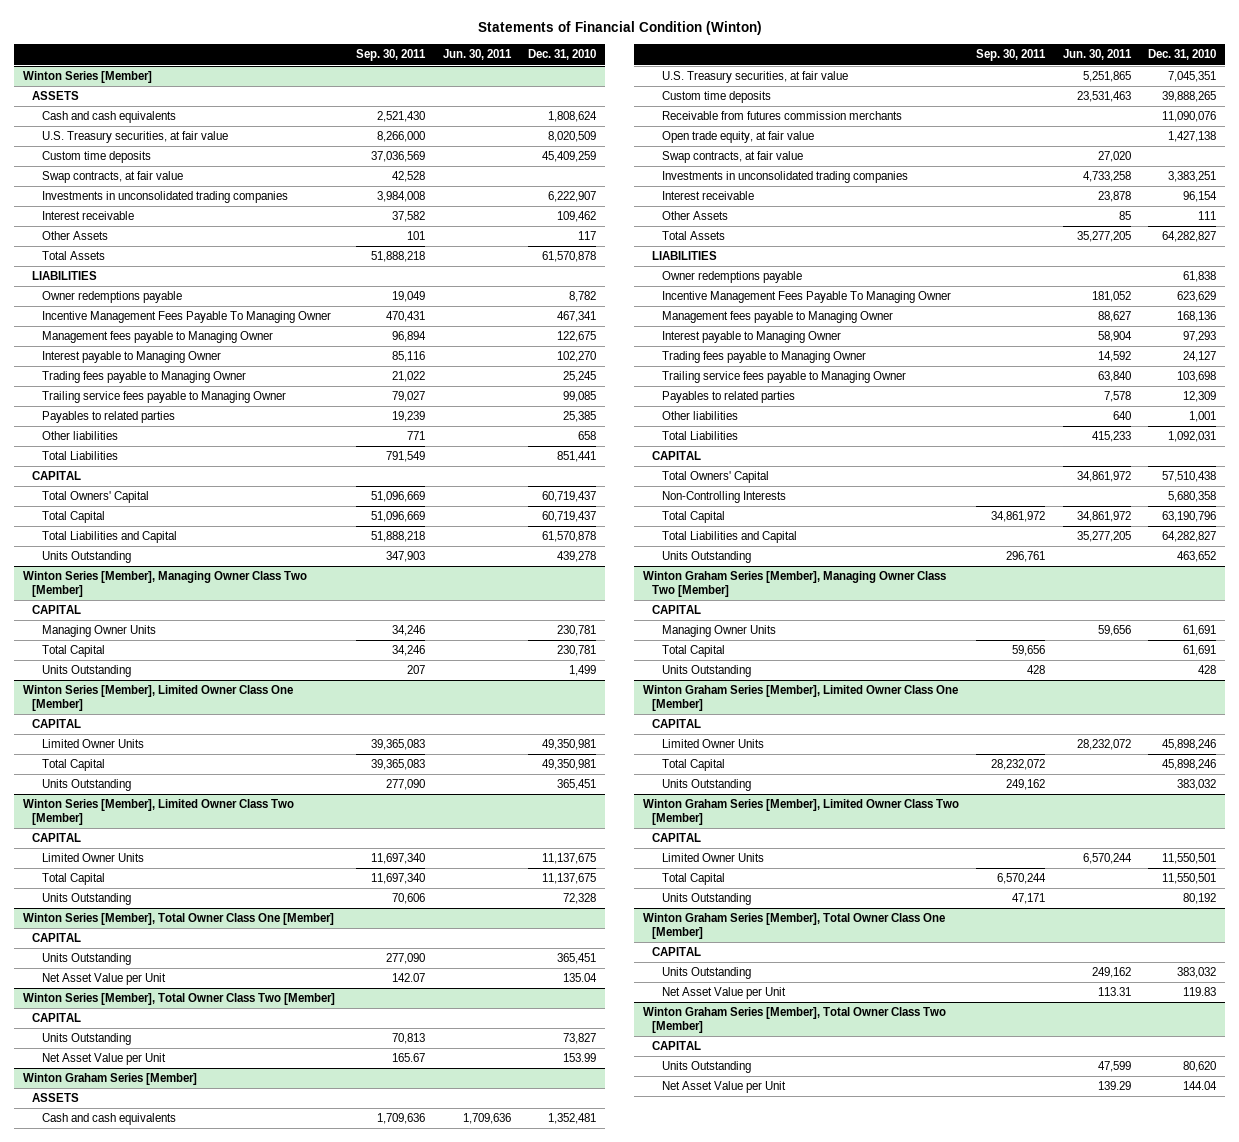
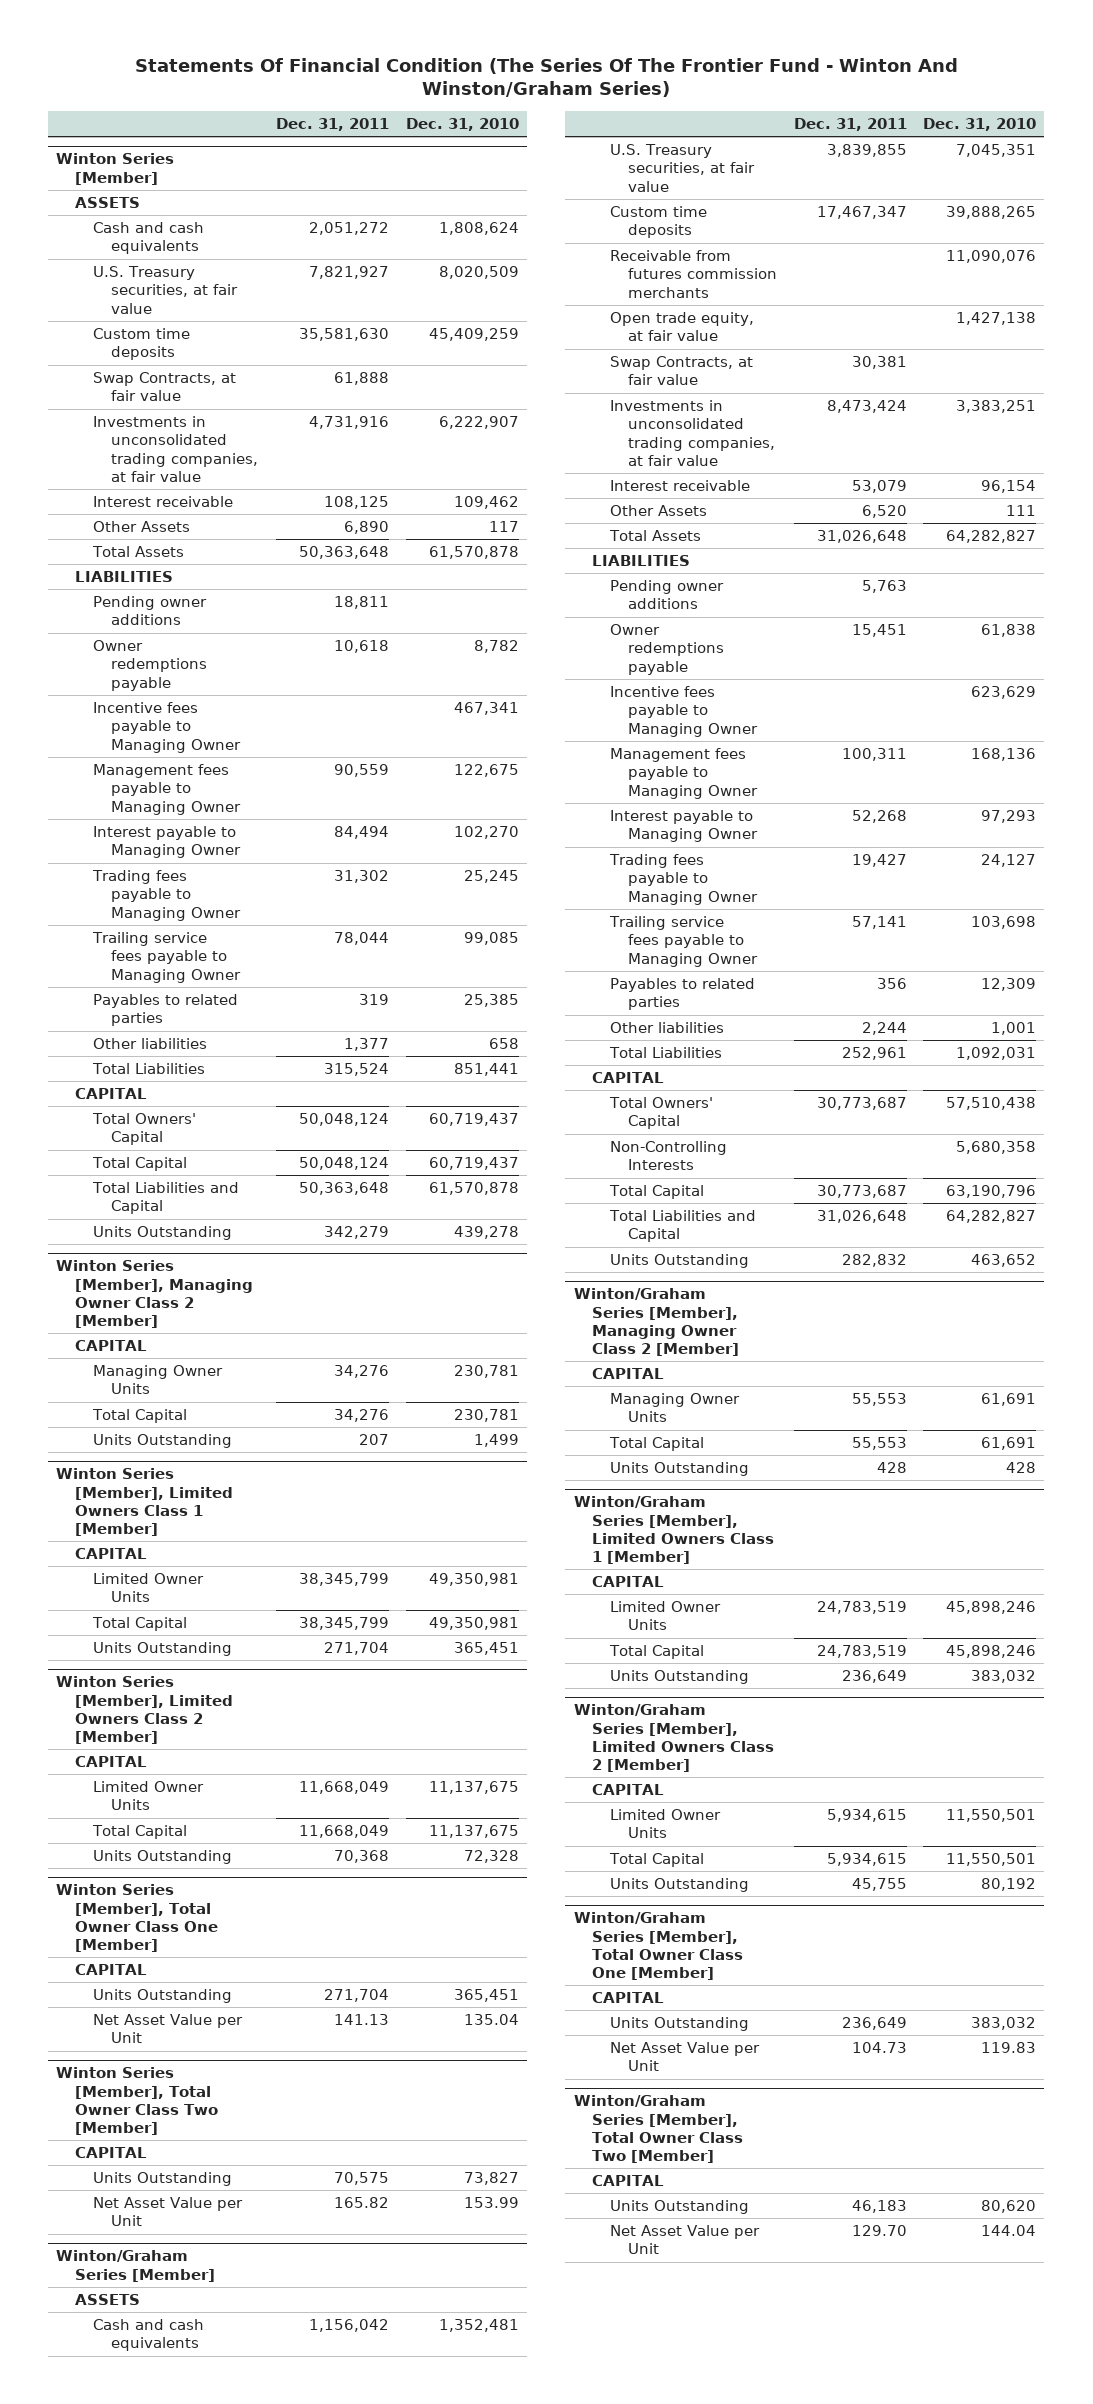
[477,21,762,36] Statements of Financial Condition (Winton) -> [135,57,959,98] Statements Of Financial Condition (The Series Of The Frontier Fund - Winton And Winston/Graham Series)
[356,49,427,62] Sep. 30, 2011 -> none
[442,49,512,61] Jun. 30, 2011 -> none
none -> [276,118,390,132] Dec. 31, 2011
[41,171,183,184] Swap contracts, at fair value -> [92,372,236,402] Swap Contracts, at fair value
[41,191,288,204] Investments in unconsolidated trading companies -> [92,416,258,482] Investments in unconsolidated trading companies, at fair value
none -> [92,596,207,626] Pending owner additions
[41,311,331,324] Incentive Management Fees Payable To Managing Owner -> [92,702,241,753] Incentive fees payable to Managing Owner
[22,571,307,597] Winton Series [Member], Managing Owner Class Two [Member] -> [56,1260,253,1328] Winton Series [Member], Managing Owner Class 2 [Member]
[22,685,293,711] Winton Series [Member], Limited Owner Class One [Member] -> [56,1468,233,1536] Winton Series [Member], Limited Owners Class 1 [Member]
[22,799,294,825] Winton Series [Member], Limited Owner Class Two [Member] -> [56,1676,233,1744] Winton Series [Member], Limited Owners Class 2 [Member]
[22,1073,197,1086] Winton Graham Series [Member] -> [56,2250,215,2282] Winton/Graham Series [Member]
[661,151,803,164] Swap contracts, at fair value -> [609,356,753,386] Swap Contracts, at fair value
[661,171,908,184] Investments in unconsolidated trading companies -> [609,400,775,466] Investments in unconsolidated trading companies, at fair value
none -> [609,580,724,610] Pending owner additions
[661,291,951,304] Incentive Management Fees Payable To Managing Owner -> [609,686,758,737] Incentive fees payable to Managing Owner
[642,571,946,597] Winton Graham Series [Member], Managing Owner Class Two [Member] -> [573,1288,739,1356] Winton/Graham Series [Member], Managing Owner Class 2 [Member]
[642,685,958,711] Winton Graham Series [Member], Limited Owner Class One [Member] -> [573,1496,774,1564] Winton/Graham Series [Member], Limited Owners Class 1 [Member]
[642,799,959,825] Winton Graham Series [Member], Limited Owner Class Two [Member] -> [573,1704,774,1772] Winton/Graham Series [Member], Limited Owners Class 2 [Member]
[642,913,945,939] Winton Graham Series [Member], Total Owner Class One [Member] -> [573,1912,743,1980] Winton/Graham Series [Member], Total Owner Class One [Member]
[642,1007,946,1033] Winton Graham Series [Member], Total Owner Class Two [Member] -> [573,2095,743,2163] Winton/Graham Series [Member], Total Owner Class Two [Member]

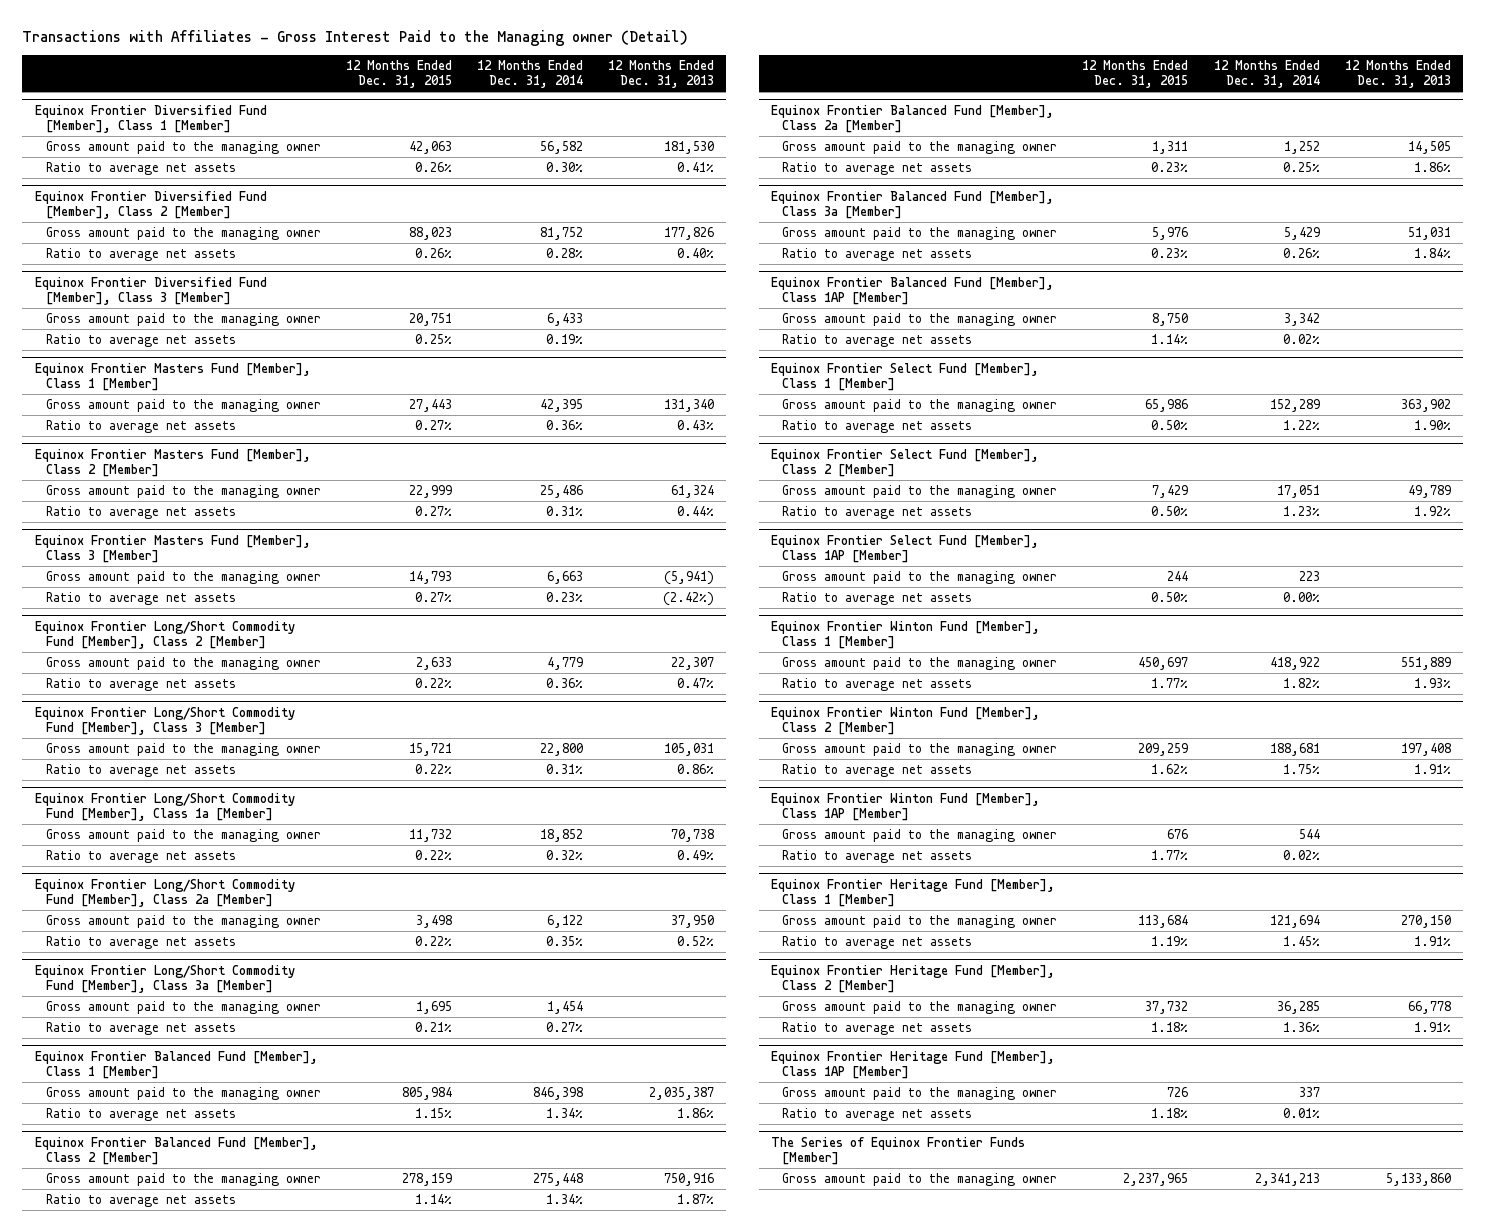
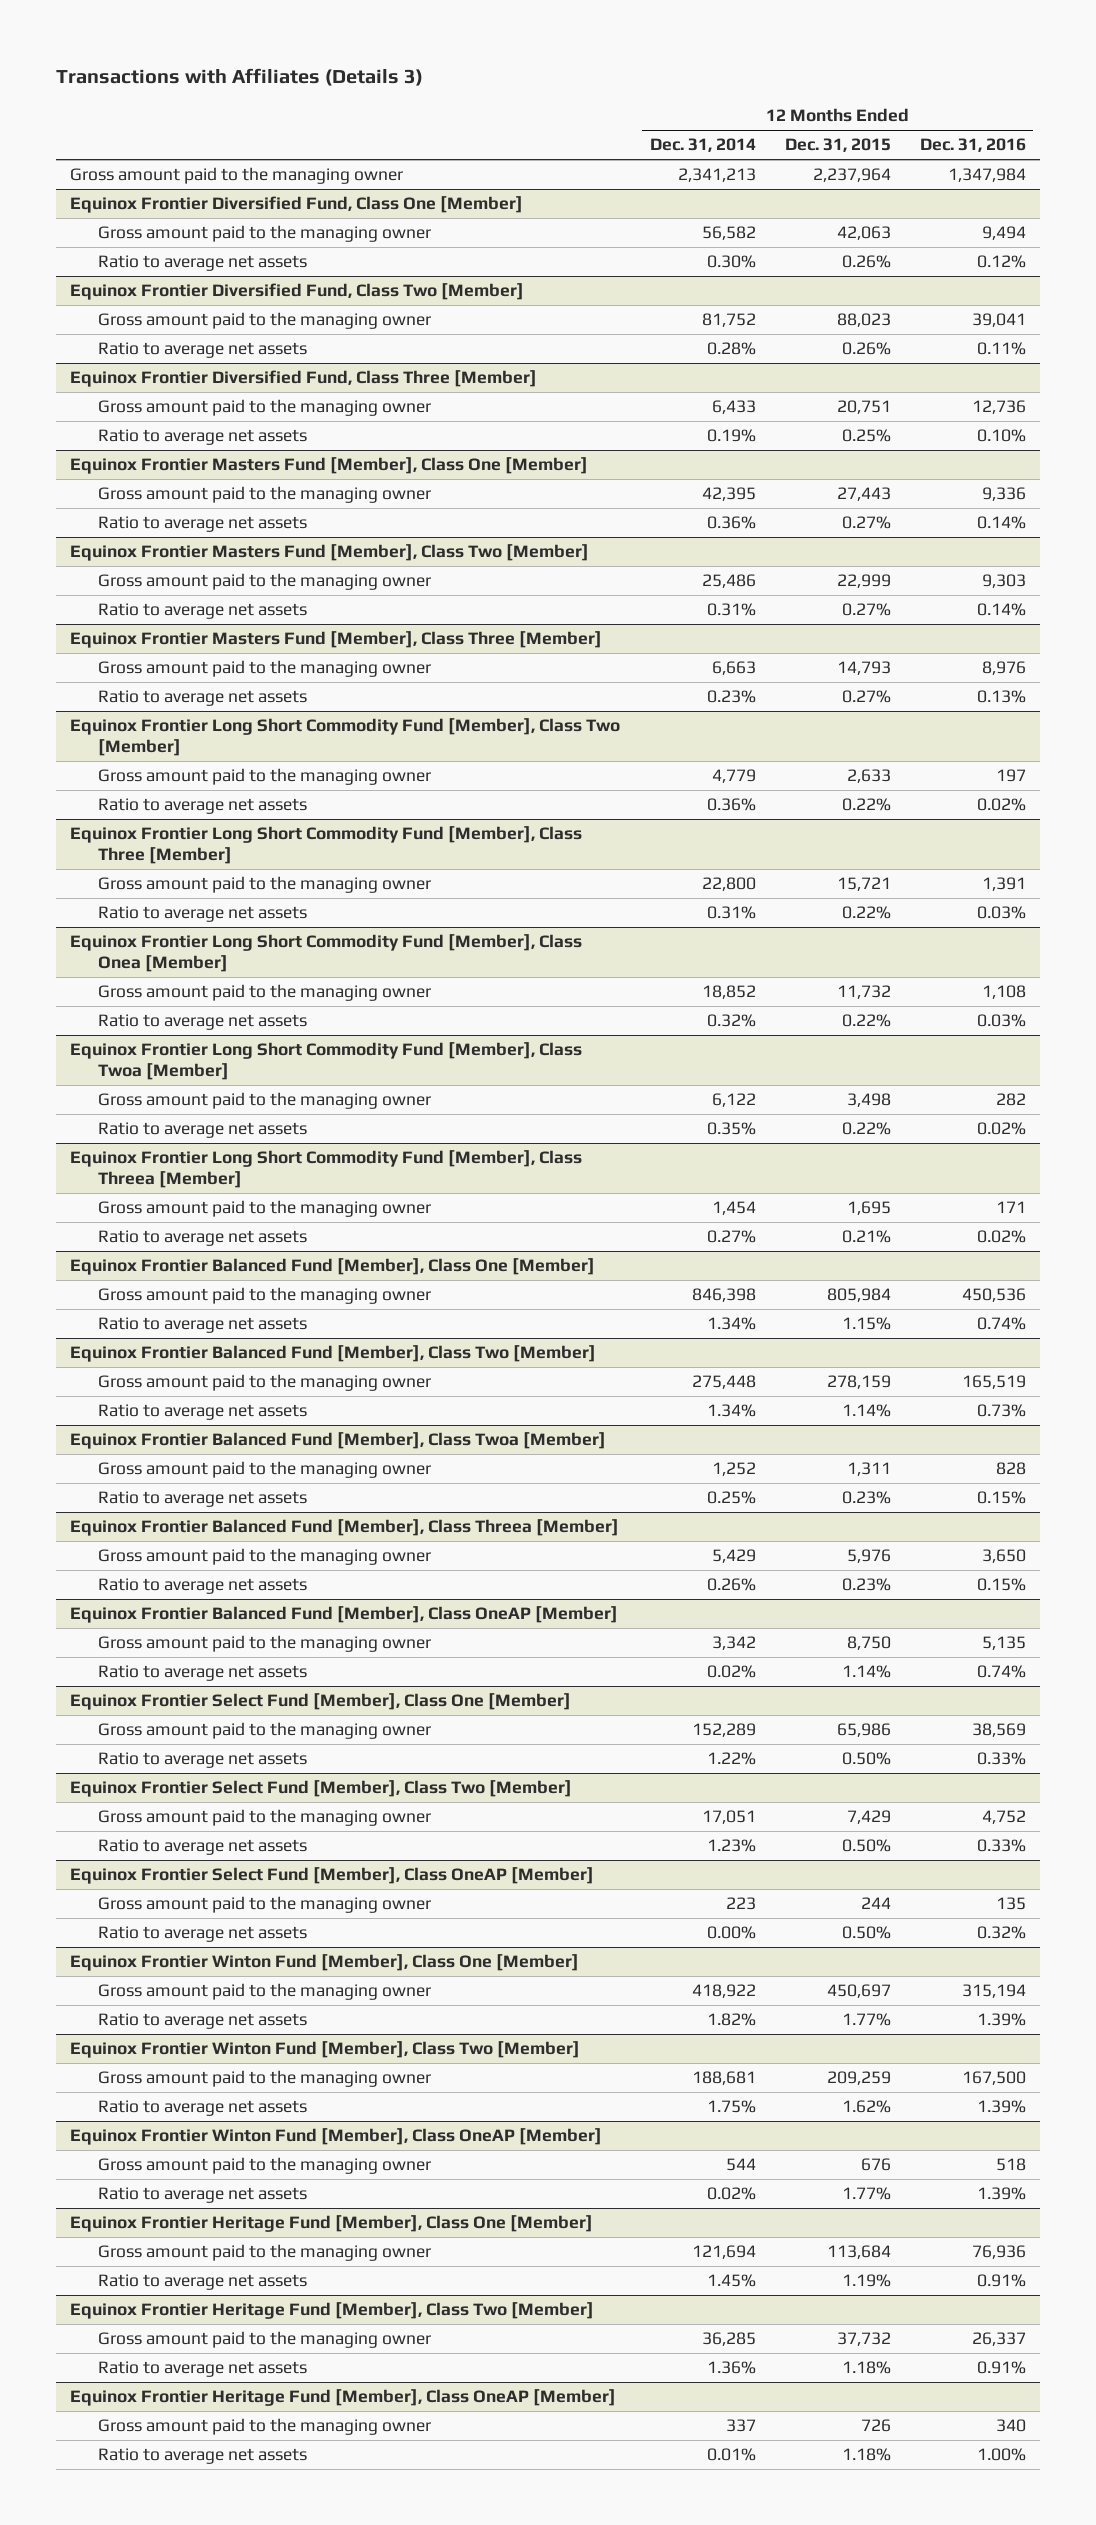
[22,30,689,47] Transactions with Affiliates - Gross Interest Paid to the Managing owner (Detail) -> [55,68,423,87] Transactions with Affiliates (Details 3)
[607,60,714,89] 12 Months Ended Dec. 31, 2013 -> none
none -> [919,138,1026,153] Dec. 31, 2016
none -> [70,167,404,185] Gross amount paid to the managing owner
[34,104,267,133] Equinox Frontier Diversified Fund [Member], Class 1 [Member] -> [70,196,524,214] Equinox Frontier Diversified Fund, Class One [Member]
[34,190,267,219] Equinox Frontier Diversified Fund [Member], Class 2 [Member] -> [70,283,525,301] Equinox Frontier Diversified Fund, Class Two [Member]
[34,276,267,305] Equinox Frontier Diversified Fund [Member], Class 3 [Member] -> [70,370,538,388] Equinox Frontier Diversified Fund, Class Three [Member]
[34,362,311,391] Equinox Frontier Masters Fund [Member], Class 1 [Member] -> [70,457,589,475] Equinox Frontier Masters Fund [Member], Class One [Member]
[34,448,311,477] Equinox Frontier Masters Fund [Member], Class 2 [Member] -> [70,544,590,562] Equinox Frontier Masters Fund [Member], Class Two [Member]
[34,534,311,563] Equinox Frontier Masters Fund [Member], Class 3 [Member] -> [70,631,603,649] Equinox Frontier Masters Fund [Member], Class Three [Member]
[34,620,295,649] Equinox Frontier Long/Short Commodity Fund [Member], Class 2 [Member] -> [70,718,621,757] Equinox Frontier Long Short Commodity Fund [Member], Class Two [Member]
[34,706,295,735] Equinox Frontier Long/Short Commodity Fund [Member], Class 3 [Member] -> [70,826,583,865] Equinox Frontier Long Short Commodity Fund [Member], Class Three [Member]
[34,792,295,821] Equinox Frontier Long/Short Commodity Fund [Member], Class 1a [Member] -> [70,934,583,973] Equinox Frontier Long Short Commodity Fund [Member], Class Onea [Member]
[34,878,295,907] Equinox Frontier Long/Short Commodity Fund [Member], Class 2a [Member] -> [70,1042,583,1081] Equinox Frontier Long Short Commodity Fund [Member], Class Twoa [Member]
[34,964,295,993] Equinox Frontier Long/Short Commodity Fund [Member], Class 3a [Member] -> [70,1150,583,1189] Equinox Frontier Long Short Commodity Fund [Member], Class Threea [Member]
[34,1050,318,1079] Equinox Frontier Balanced Fund [Member], Class 1 [Member] -> [70,1258,596,1276] Equinox Frontier Balanced Fund [Member], Class One [Member]
[34,1136,318,1165] Equinox Frontier Balanced Fund [Member], Class 2 [Member] -> [70,1345,597,1363] Equinox Frontier Balanced Fund [Member], Class Two [Member]
[771,104,1055,133] Equinox Frontier Balanced Fund [Member], Class 2a [Member] -> [70,1432,607,1450] Equinox Frontier Balanced Fund [Member], Class Twoa [Member]
[771,190,1055,219] Equinox Frontier Balanced Fund [Member], Class 3a [Member] -> [70,1519,620,1537] Equinox Frontier Balanced Fund [Member], Class Threea [Member]
[771,276,1055,305] Equinox Frontier Balanced Fund [Member], Class 1AP [Member] -> [70,1606,619,1624] Equinox Frontier Balanced Fund [Member], Class OneAP [Member]
[771,362,1040,391] Equinox Frontier Select Fund [Member], Class 1 [Member] -> [70,1693,572,1711] Equinox Frontier Select Fund [Member], Class One [Member]
[771,448,1040,477] Equinox Frontier Select Fund [Member], Class 2 [Member] -> [70,1780,573,1798] Equinox Frontier Select Fund [Member], Class Two [Member]
[771,534,1040,563] Equinox Frontier Select Fund [Member], Class 1AP [Member] -> [70,1867,595,1885] Equinox Frontier Select Fund [Member], Class OneAP [Member]
[771,620,1041,649] Equinox Frontier Winton Fund [Member], Class 1 [Member] -> [70,1954,580,1972] Equinox Frontier Winton Fund [Member], Class One [Member]
[771,706,1041,735] Equinox Frontier Winton Fund [Member], Class 2 [Member] -> [70,2041,581,2059] Equinox Frontier Winton Fund [Member], Class Two [Member]
[771,792,1041,821] Equinox Frontier Winton Fund [Member], Class 1AP [Member] -> [70,2128,603,2146] Equinox Frontier Winton Fund [Member], Class OneAP [Member]
[771,878,1056,907] Equinox Frontier Heritage Fund [Member], Class 1 [Member] -> [70,2215,594,2233] Equinox Frontier Heritage Fund [Member], Class One [Member]
[771,964,1056,993] Equinox Frontier Heritage Fund [Member], Class 2 [Member] -> [70,2302,595,2320] Equinox Frontier Heritage Fund [Member], Class Two [Member]
[771,1050,1056,1079] Equinox Frontier Heritage Fund [Member], Class 1AP [Member] -> [70,2389,617,2407] Equinox Frontier Heritage Fund [Member], Class OneAP [Member]
[771,1136,1026,1165] The Series of Equinox Frontier Funds [Member] -> none
[782,1173,1058,1187] Gross amount paid to the managing owner -> none

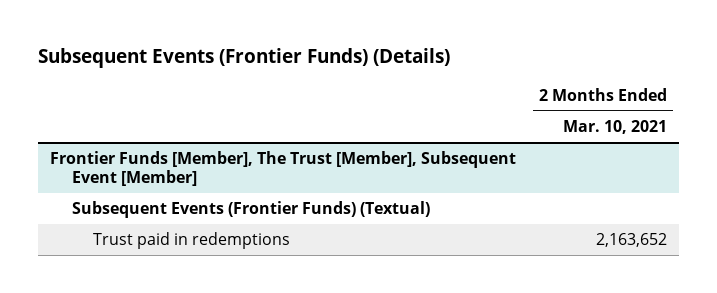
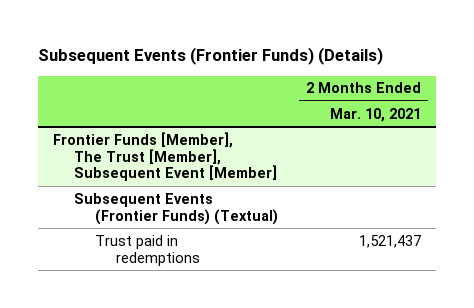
[596,233,668,248] 2,163,652 -> [359,234,422,248] 1,521,437

